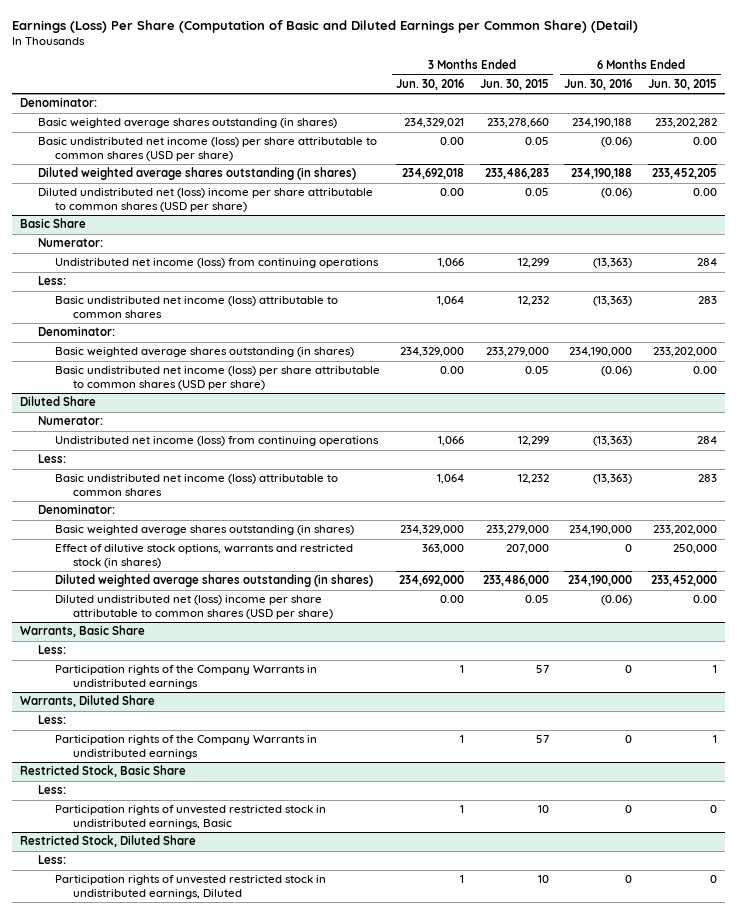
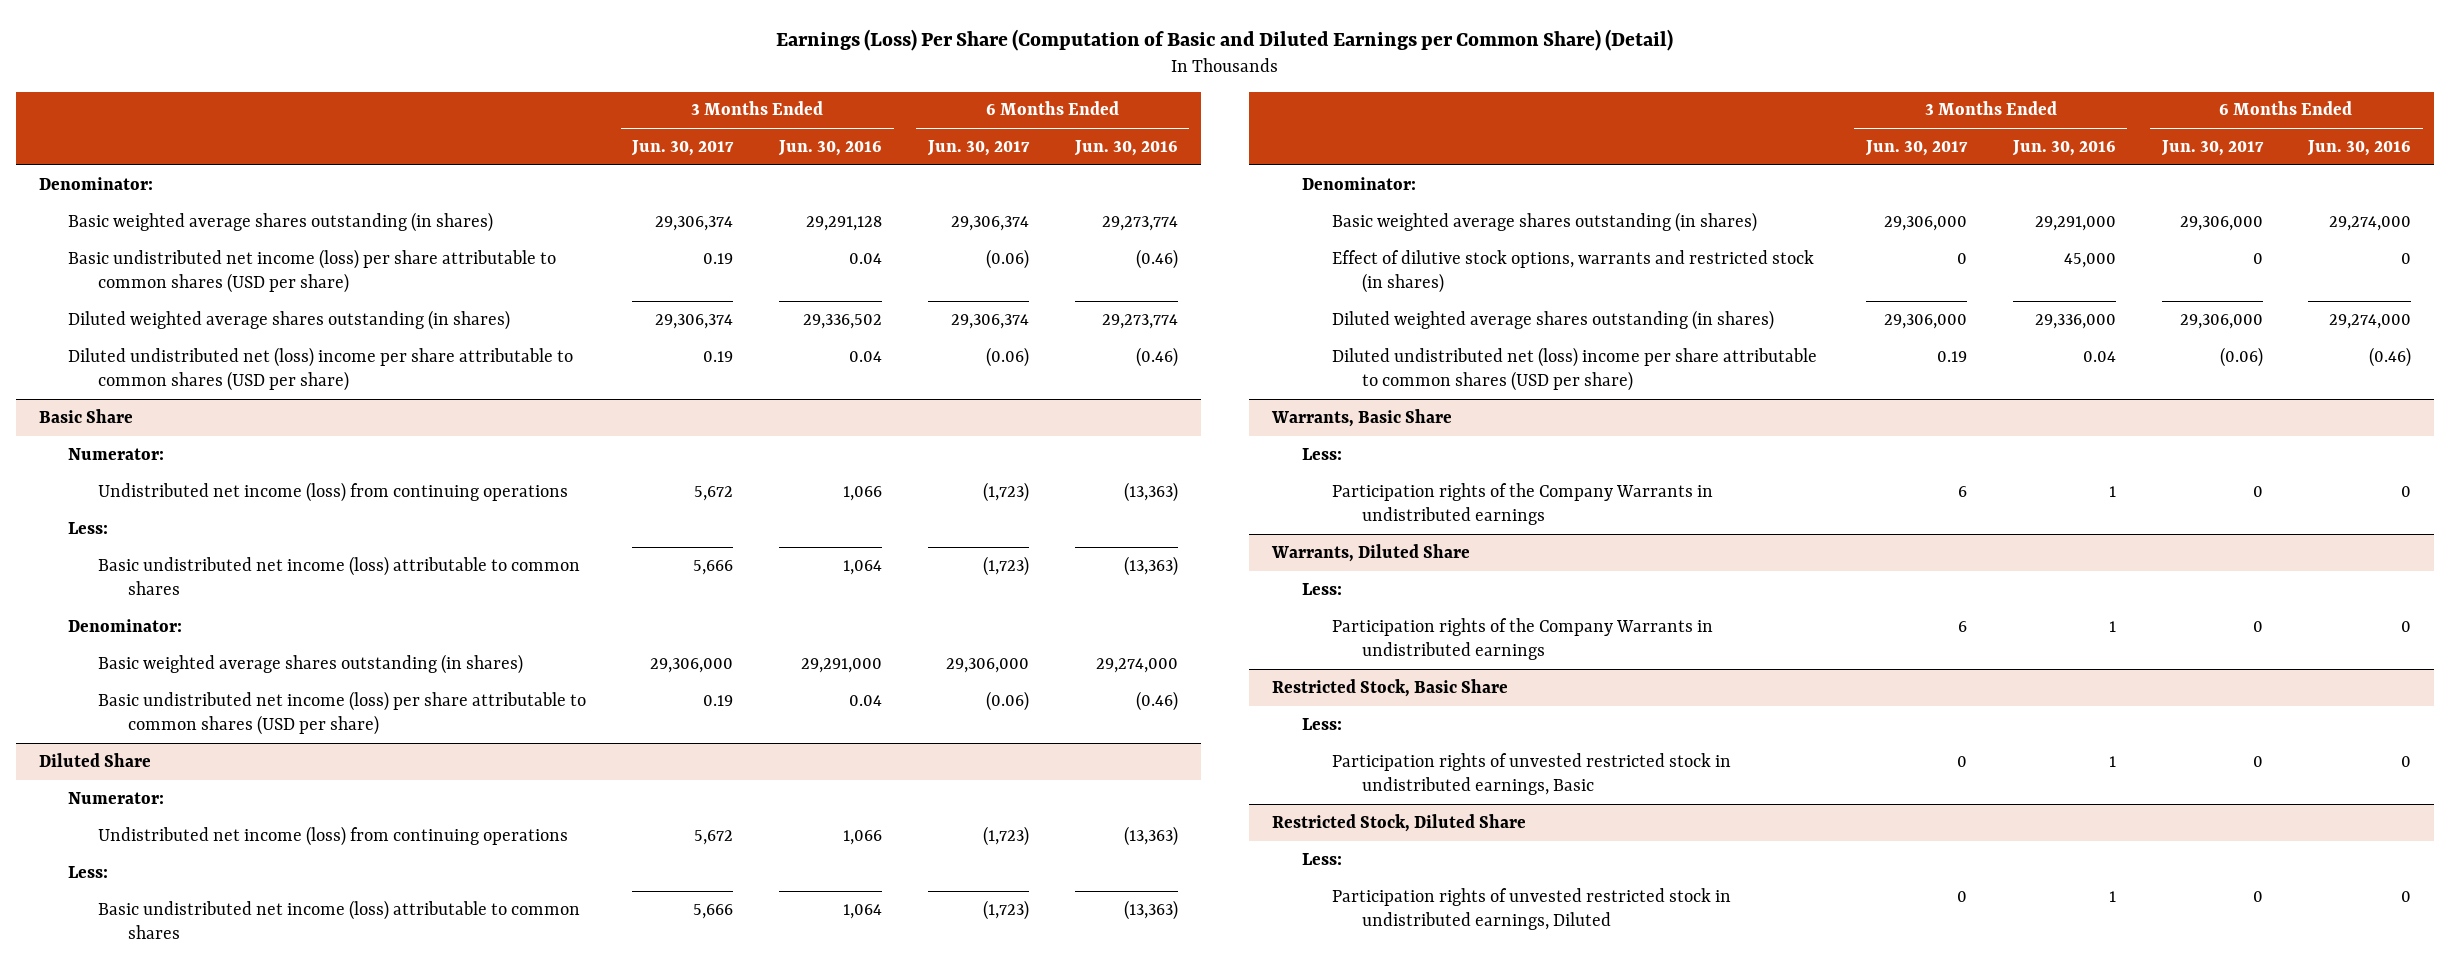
[479,79,549,91] Jun. 30, 2015 -> none
[648,79,718,91] Jun. 30, 2015 -> none
none -> [631,140,735,157] Jun. 30, 2017
none -> [926,140,1030,157] Jun. 30, 2017
[404,118,465,129] 234,329,021 -> [806,215,883,231] 29,291,128
[572,118,633,129] 234,190,188 -> [1101,215,1178,231] 29,273,774
[440,137,465,146] 0.00 -> [849,252,883,264] 0.04
[601,137,633,148] (0.06) -> [1135,248,1178,269] (0.46)
[402,168,465,180] 234,692,018 -> [803,313,883,329] 29,336,502
[571,168,633,180] 234,190,188 -> [1101,313,1178,329] 29,273,774
[440,188,465,197] 0.00 -> [849,350,883,362] 0.04
[601,188,633,199] (0.06) -> [1135,346,1178,367] (0.46)
[400,347,465,358] 234,329,000 -> [801,657,883,673] 29,291,000
[569,347,633,358] 234,190,000 -> [1095,657,1178,673] 29,274,000
[440,366,465,375] 0.00 -> [849,694,883,706] 0.04
[601,366,633,377] (0.06) -> [1135,690,1178,711] (0.46)
[400,525,465,536] 234,329,000 -> [2034,215,2116,231] 29,291,000
[569,525,633,536] 234,190,000 -> [2329,215,2412,231] 29,274,000
[422,544,465,555] 363,000 -> [2063,252,2116,268] 45,000
[399,575,465,587] 234,692,000 -> [2034,313,2116,329] 29,336,000
[568,575,633,587] 234,190,000 -> [2329,313,2412,329] 29,274,000
[440,595,465,604] 0.00 -> [2082,350,2116,362] 0.04
[601,595,633,606] (0.06) -> [2369,346,2412,367] (0.46)

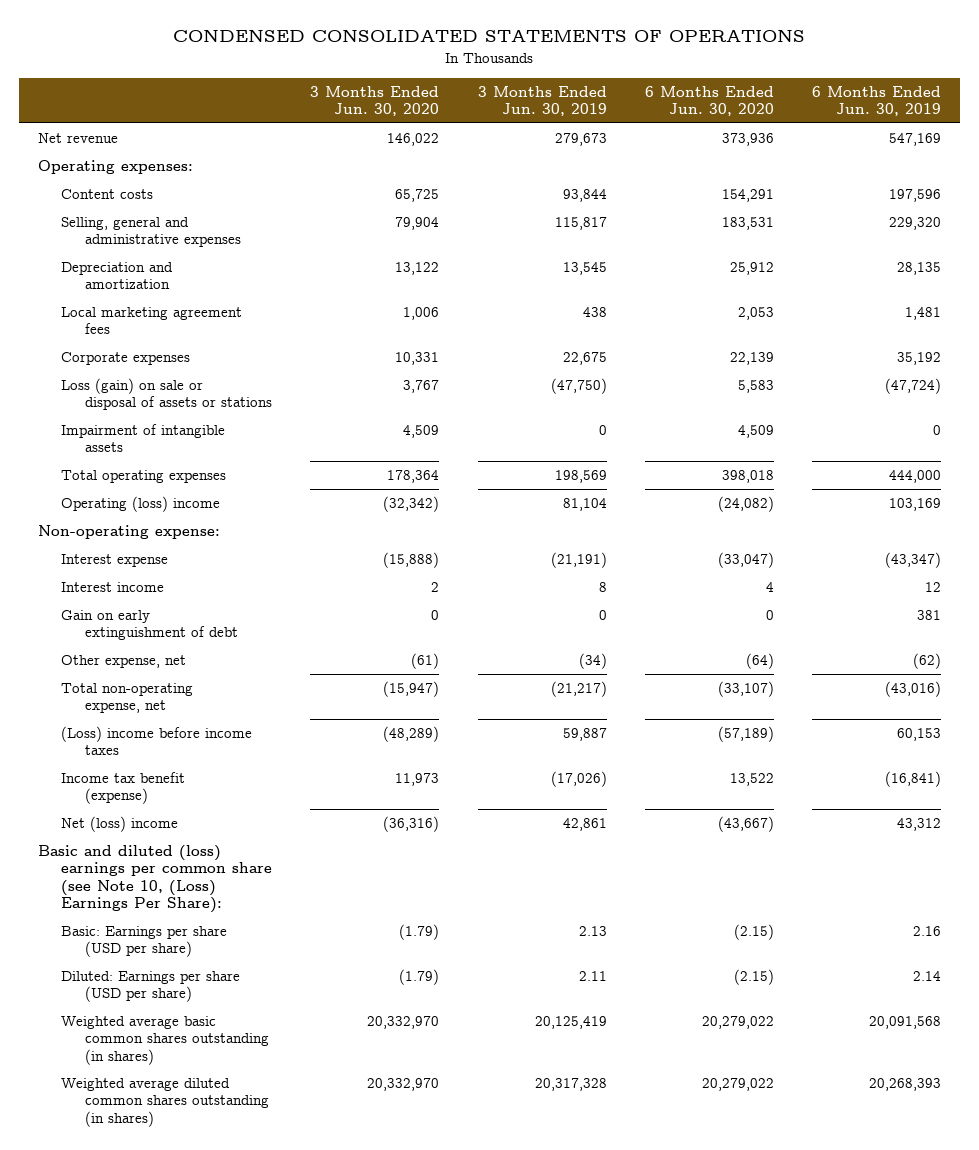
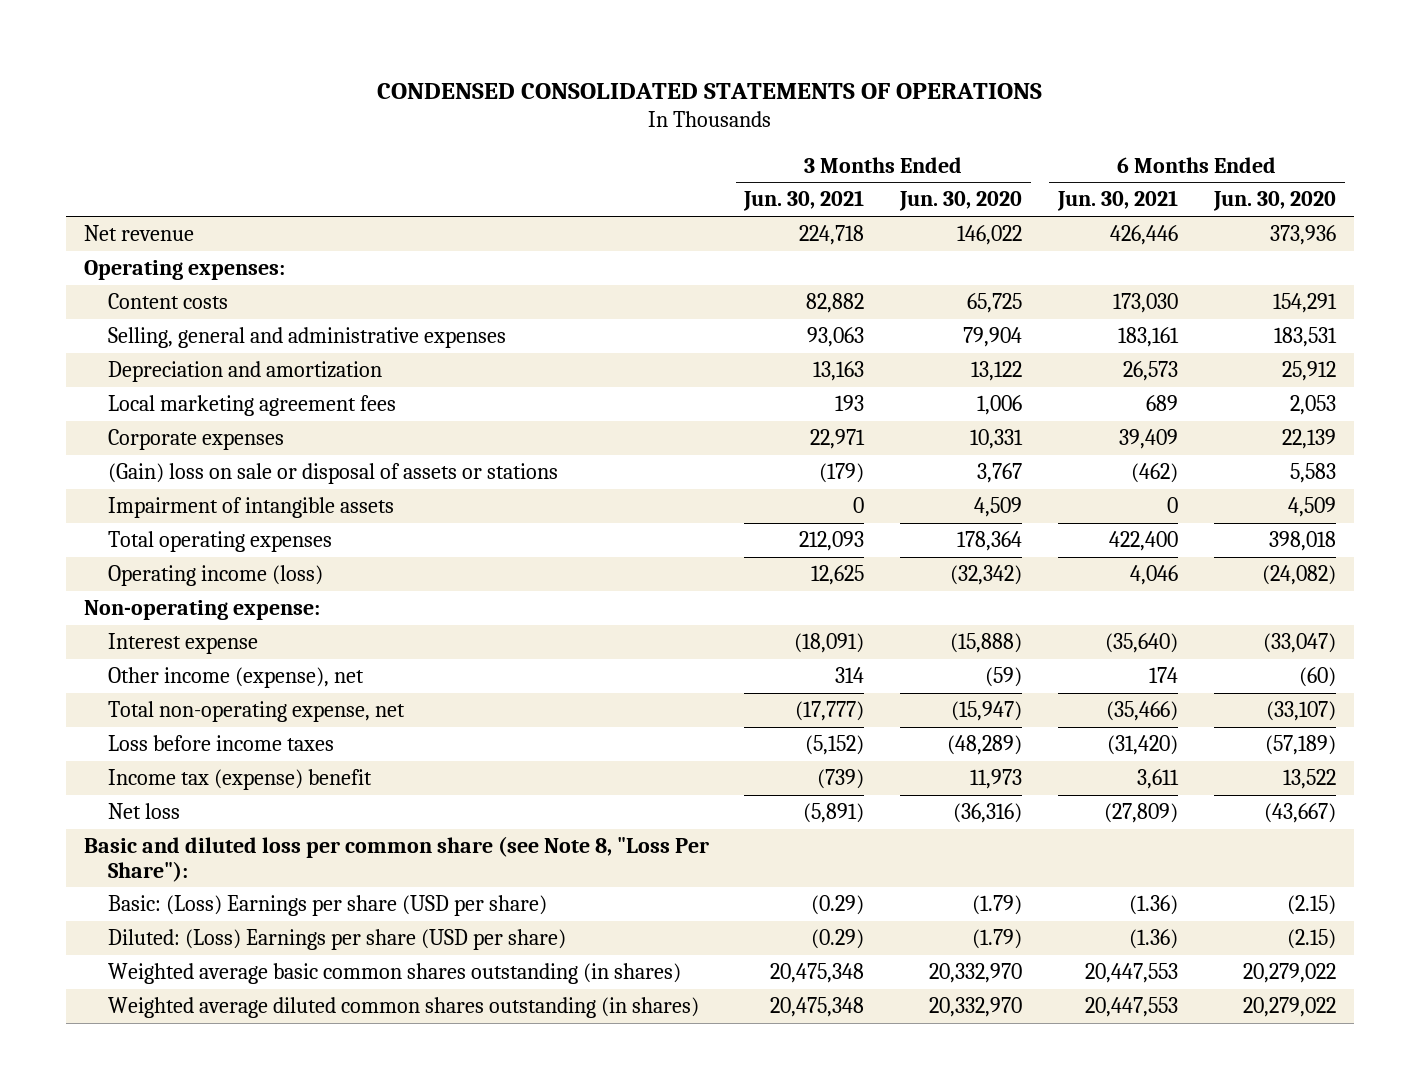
[477,85,607,116] 3 Months Ended Jun. 30, 2019 -> none
[811,85,941,116] 6 Months Ended Jun. 30, 2019 -> none
none -> [743,190,865,212] Jun. 30, 2021
none -> [1057,190,1179,212] Jun. 30, 2021
[61,378,272,411] Loss (gain) on sale or disposal of assets or stations -> [108,463,559,485] (Gain) loss on sale or disposal of assets or stations
[61,496,221,513] Operating (loss) income -> [108,565,324,587] Operating income (loss)
[61,582,165,593] Interest income -> none
[61,610,238,641] Gain on early extinguishment of debt -> none
[61,655,187,669] Other expense, net -> [108,667,365,689] Other income (expense), net
[411,653,440,670] (61) -> [985,667,1023,688] (59)
[745,653,774,670] (64) -> [1299,667,1337,688] (60)
[61,726,253,756] (Loss) income before income taxes -> [108,735,335,752] Loss before income taxes
[61,772,186,805] Income tax benefit (expense) -> [108,769,373,791] Income tax (expense) benefit
[61,816,179,833] Net (loss) income -> [108,803,181,820] Net loss
[37,845,273,914] Basic and diluted (loss) earnings per common share (see Note 10, (Loss) Earnings Per Share): -> [83,836,709,882] Basic and diluted loss per common share (see Note 8, "Loss Per Share"):
[61,926,228,958] Basic: Earnings per share (USD per share) -> [108,895,548,917] Basic: (Loss) Earnings per share (USD per share)
[61,971,241,1003] Diluted: Earnings per share (USD per share) -> [108,929,567,951] Diluted: (Loss) Earnings per share (USD per share)

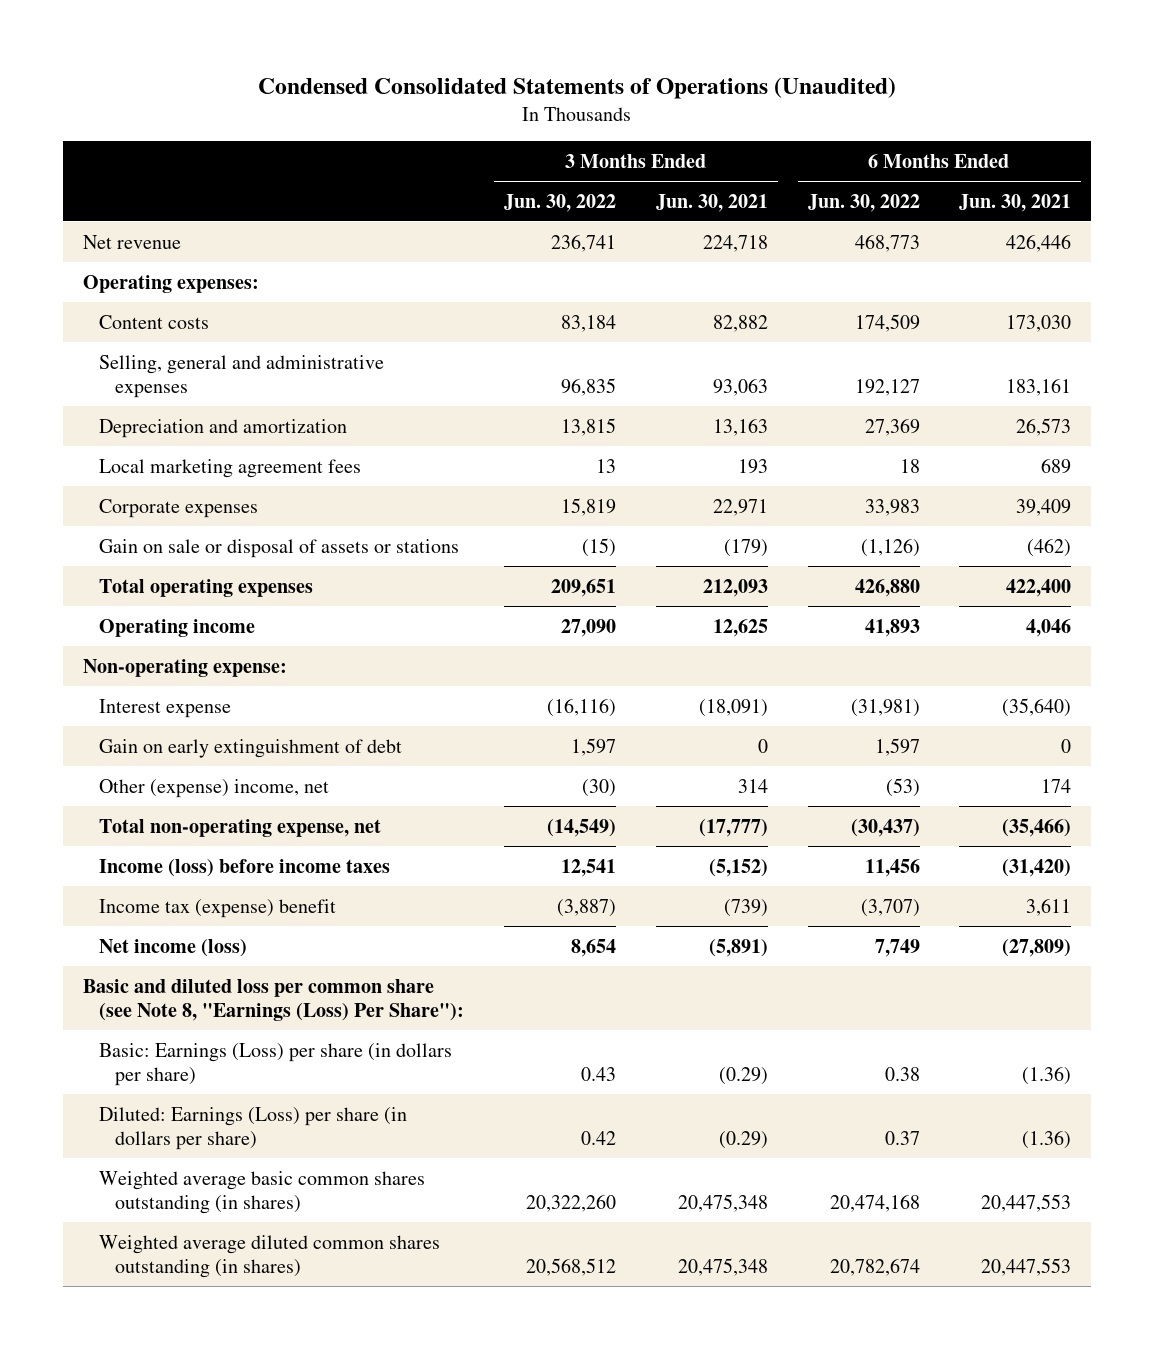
[376,82,1042,99] CONDENSED CONSOLIDATED STATEMENTS OF OPERATIONS -> [257,76,896,99] Condensed Consolidated Statements of Operations (Unaudited)
[899,191,1023,212] Jun. 30, 2020 -> none
[1213,191,1337,212] Jun. 30, 2020 -> none
none -> [503,193,616,212] Jun. 30, 2022
none -> [807,193,920,212] Jun. 30, 2022
[108,497,395,519] Impairment of intangible assets -> none
[108,463,559,485] (Gain) loss on sale or disposal of assets or stations -> [98,538,459,558] Gain on sale or disposal of assets or stations
[108,565,324,587] Operating income (loss) -> [98,618,255,637] Operating income
none -> [98,738,402,758] Gain on early extinguishment of debt
[108,667,365,689] Other income (expense), net -> [98,778,329,798] Other (expense) income, net
[108,735,335,752] Loss before income taxes -> [98,858,390,877] Income (loss) before income taxes
[108,803,181,820] Net loss -> [98,938,247,957] Net income (loss)
[83,836,709,882] Basic and diluted loss per common share (see Note 8, "Loss Per Share"): -> [82,978,464,1022] Basic and diluted loss per common share (see Note 8, "Earnings (Loss) Per Share"):
[108,895,548,917] Basic: (Loss) Earnings per share (USD per share) -> [98,1042,452,1087] Basic: Earnings (Loss) per share (in dollars per share)
[108,929,567,951] Diluted: (Loss) Earnings per share (USD per share) -> [98,1106,407,1151] Diluted: Earnings (Loss) per share (in dollars per share)

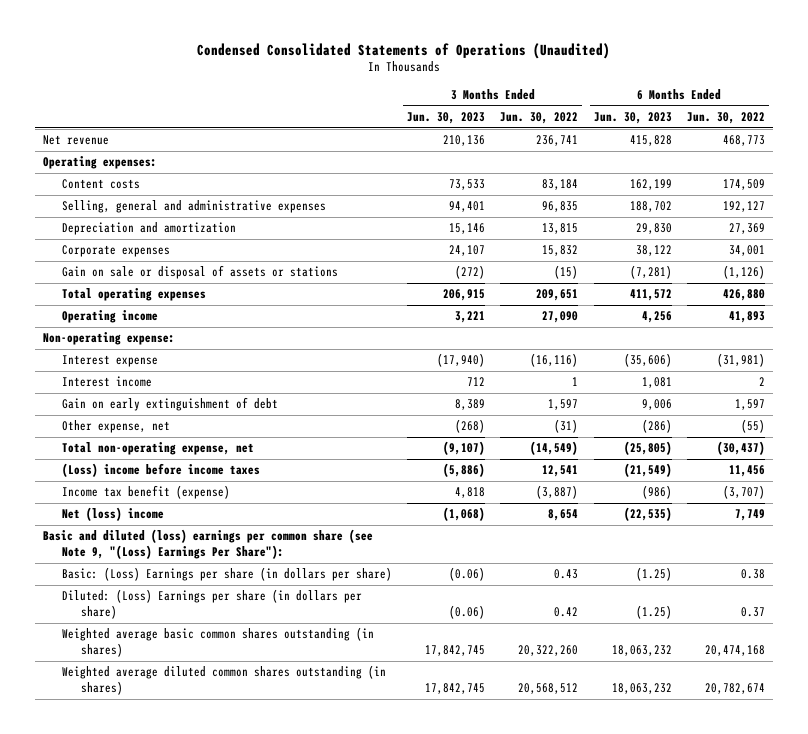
[655,193,768,212] Jun. 30, 2021 -> none
[959,193,1072,212] Jun. 30, 2021 -> none
none -> [407,112,486,125] Jun. 30, 2023
none -> [593,112,672,125] Jun. 30, 2023
[98,458,361,478] Local marketing agreement fees -> none
[560,497,616,516] 15,819 -> [542,245,579,257] 15,832
[864,498,920,516] 33,983 -> [729,245,766,257] 34,001
none -> [61,376,152,388] Interest income
[98,778,329,798] Other (expense) income, net -> [61,420,170,434] Other expense, net
[581,778,616,797] (30) -> [554,419,579,434] (31)
[885,777,920,797] (53) -> [741,419,766,434] (55)
[98,858,390,877] Income (loss) before income taxes -> [61,463,260,478] (Loss) income before income taxes
[98,898,336,918] Income tax (expense) benefit -> [61,485,230,500] Income tax benefit (expense)
[98,938,247,957] Net income (loss) -> [61,507,164,522] Net (loss) income
[82,978,464,1022] Basic and diluted loss per common share (see Note 8, "Earnings (Loss) Per Share"): -> [43,529,374,560] Basic and diluted (loss) earnings per common share (see Note 9, "(Loss) Earnings Per Share"):
[98,1042,452,1087] Basic: Earnings (Loss) per share (in dollars per share) -> [61,567,392,582] Basic: (Loss) Earnings per share (in dollars per share)
[98,1106,407,1151] Diluted: Earnings (Loss) per share (in dollars per share) -> [61,589,362,620] Diluted: (Loss) Earnings per share (in dollars per share)

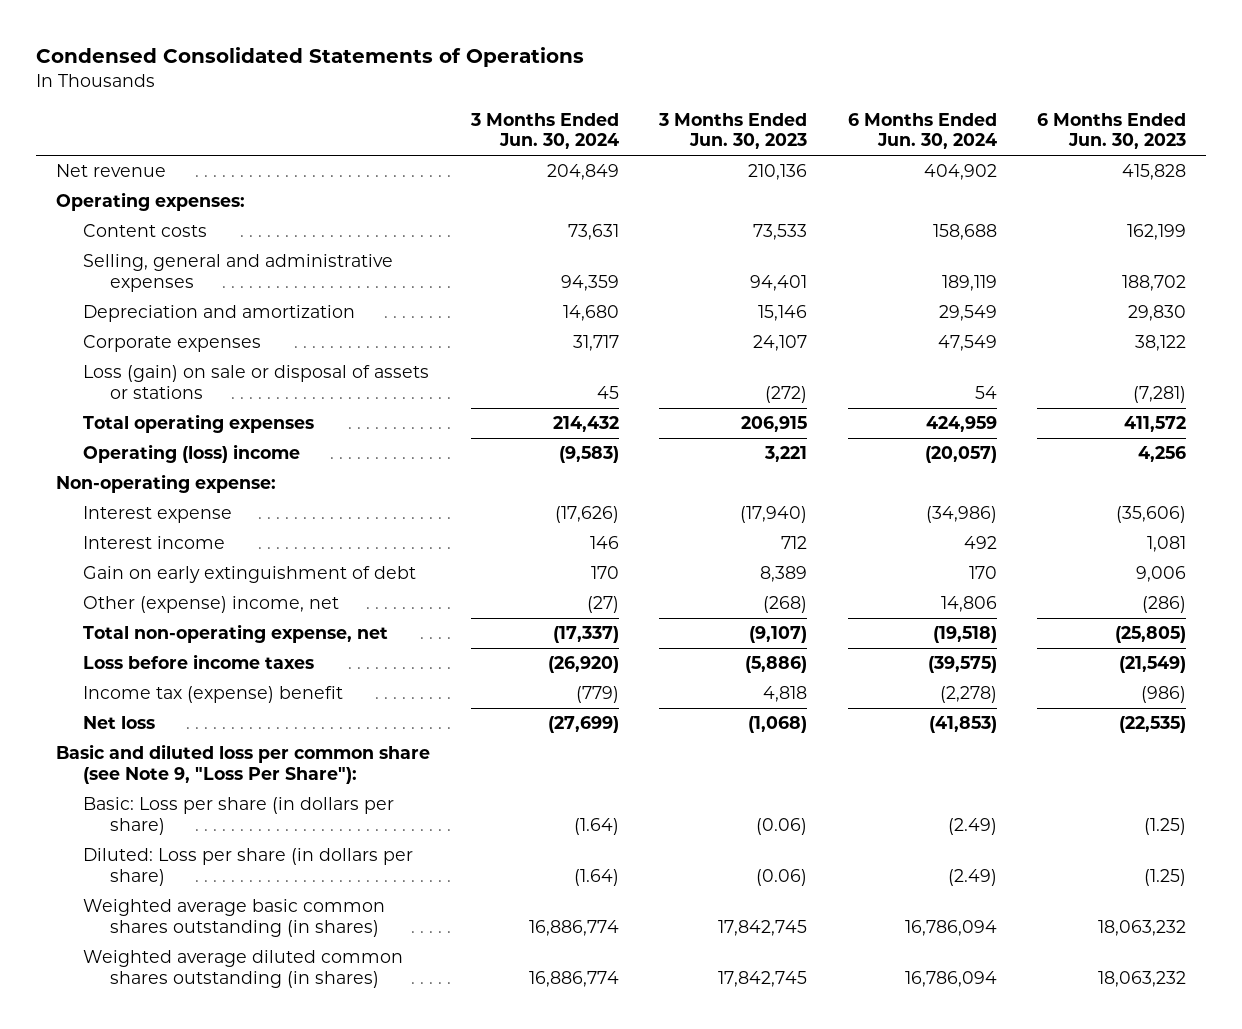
[197,42,611,59] Condensed Consolidated Statements of Operations (Unaudited) -> [36,47,585,68] Condensed Consolidated Statements of Operations
[500,112,579,125] Jun. 30, 2022 -> none
[687,112,766,125] Jun. 30, 2022 -> none
none -> [469,112,619,150] 3 Months Ended Jun. 30, 2024
none -> [847,112,997,150] 6 Months Ended Jun. 30, 2024
[61,265,338,280] Gain on sale or disposal of assets or stations -> [82,365,429,399] Loss (gain) on sale or disposal of assets or stations
[61,310,158,324] Operating income -> [82,444,300,464] Operating (loss) income
[61,420,170,434] Other expense, net -> [82,596,339,614] Other (expense) income, net
[61,463,260,478] (Loss) income before income taxes -> [82,654,314,670] Loss before income taxes
[61,485,230,500] Income tax benefit (expense) -> [82,686,343,704] Income tax (expense) benefit
[61,507,164,522] Net (loss) income -> [82,716,155,730] Net loss
[43,529,374,560] Basic and diluted (loss) earnings per common share (see Note 9, "(Loss) Earnings Per Share"): -> [56,744,431,784] Basic and diluted loss per common share (see Note 9, "Loss Per Share"):
[61,567,392,582] Basic: (Loss) Earnings per share (in dollars per share) -> [82,797,394,835] Basic: Loss per share (in dollars per share)
[61,589,362,620] Diluted: (Loss) Earnings per share (in dollars per share) -> [82,848,413,886] Diluted: Loss per share (in dollars per share)

